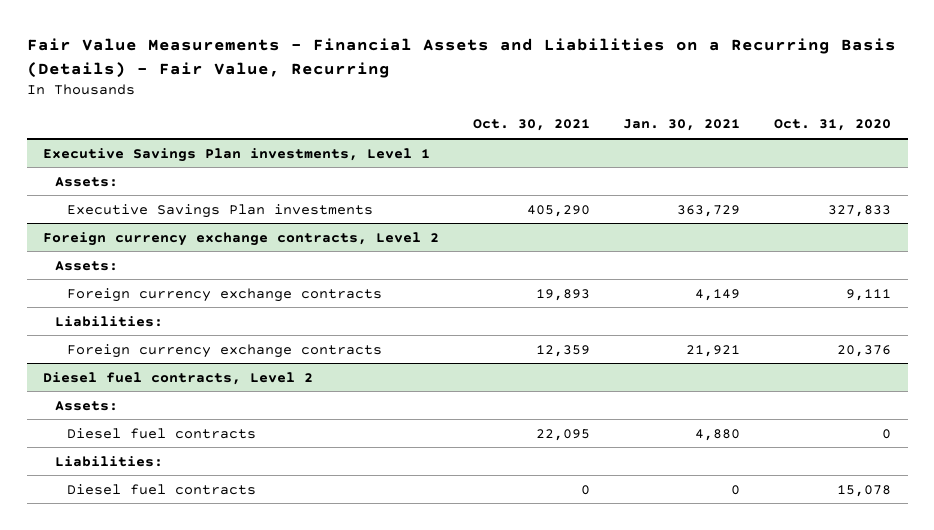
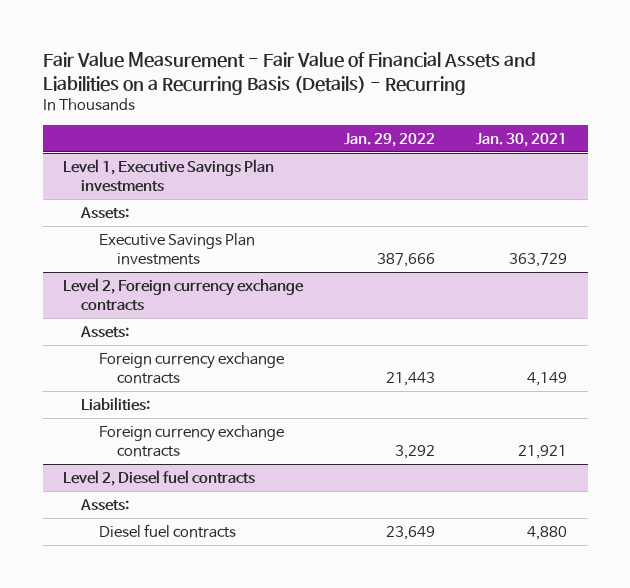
[26,38,896,78] Fair Value Measurements - Financial Assets and Liabilities on a Recurring Basis (Details) - Fair Value, Recurring -> [42,52,536,95] Fair Value Measurement - Fair Value of Financial Assets and Liabilities on a Recurring Basis (Details) - Recurring
[472,119,590,132] Oct. 30, 2021 -> none
[773,119,891,132] Oct. 31, 2020 -> none
none -> [344,132,436,147] Jan. 29, 2022
[43,147,431,162] Executive Savings Plan investments, Level 1 -> [63,158,275,192] Level 1, Executive Savings Plan investments
[43,231,440,246] Foreign currency exchange contracts, Level 2 -> [63,277,305,311] Level 2, Foreign currency exchange contracts
[43,371,314,385] Diesel fuel contracts, Level 2 -> [63,469,256,486] Level 2, Diesel fuel contracts
[55,455,164,467] Liabilities: -> none
[67,483,257,495] Diesel fuel contracts -> none

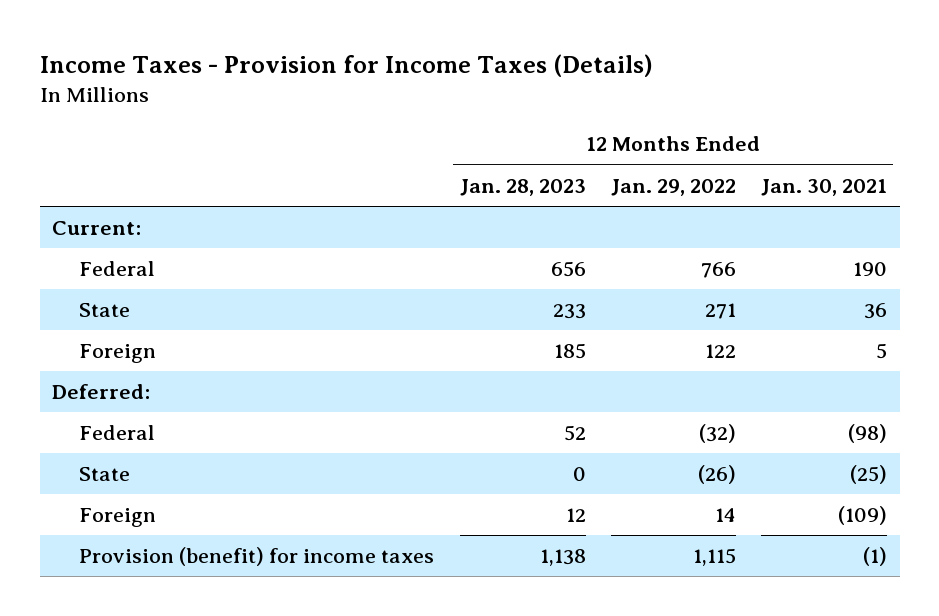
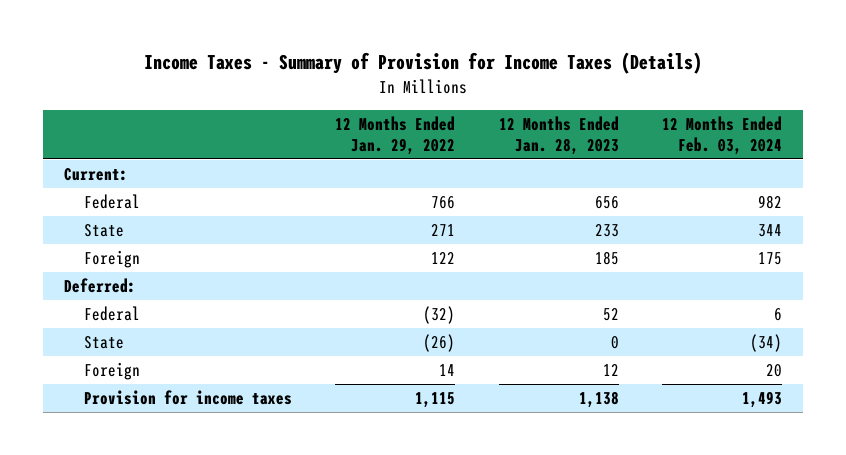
[39,53,653,77] Income Taxes - Provision for Income Taxes (Details) -> [143,52,702,75] Income Taxes - Summary of Provision for Income Taxes (Details)
[761,178,888,196] Jan. 30, 2021 -> none
none -> [661,116,782,155] 12 Months Ended Feb. 03, 2024
[79,547,435,567] Provision (benefit) for income taxes -> [84,390,293,406] Provision for income taxes

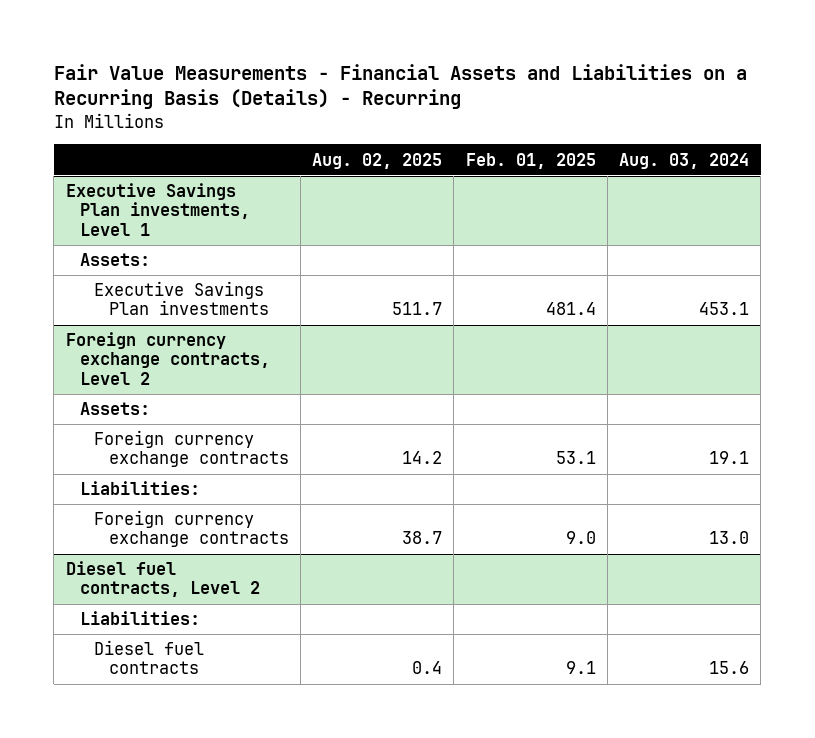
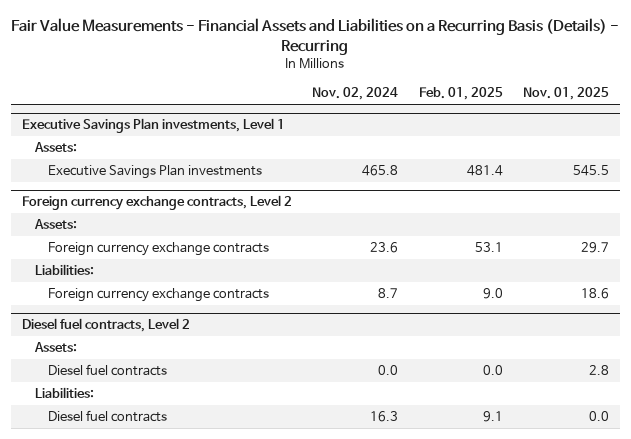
[312,152,443,169] Aug. 02, 2025 -> none
[619,152,750,169] Aug. 03, 2024 -> none
none -> [312,87,399,101] Nov. 02, 2024
none -> [523,87,610,101] Nov. 01, 2025
none -> [33,342,77,353] Assets:
none -> [48,364,168,377] Diesel fuel contracts

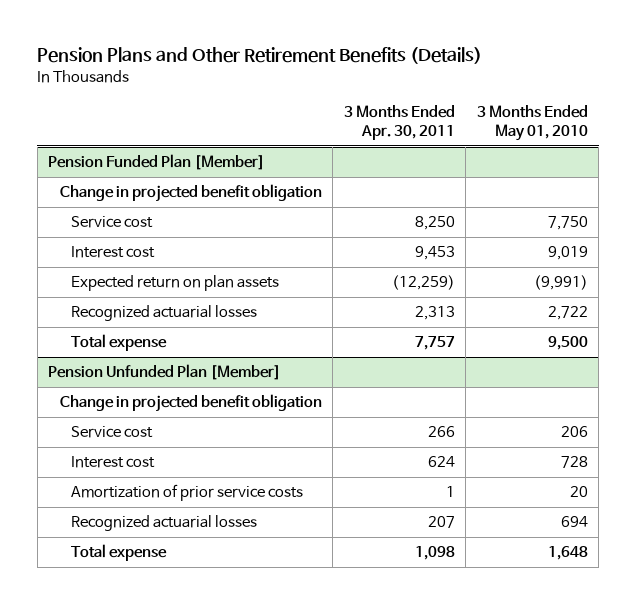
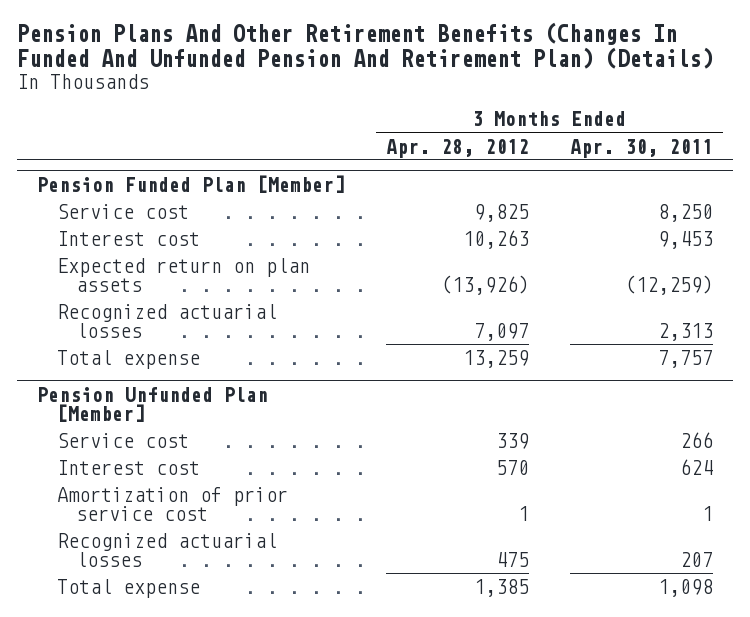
[37,47,483,65] Pension Plans and Other Retirement Benefits (Details) -> [16,22,713,70] Pension Plans And Other Retirement Benefits (Changes In Funded And Unfunded Pension And Retirement Plan) (Details)
[476,105,588,142] 3 Months Ended May 01, 2010 -> none
none -> [385,138,529,158] Apr. 28, 2012
[59,184,322,203] Change in projected benefit obligation -> none
[59,394,322,413] Change in projected benefit obligation -> none
[71,484,304,502] Amortization of prior service costs -> [56,486,288,522] Amortization of prior service cost

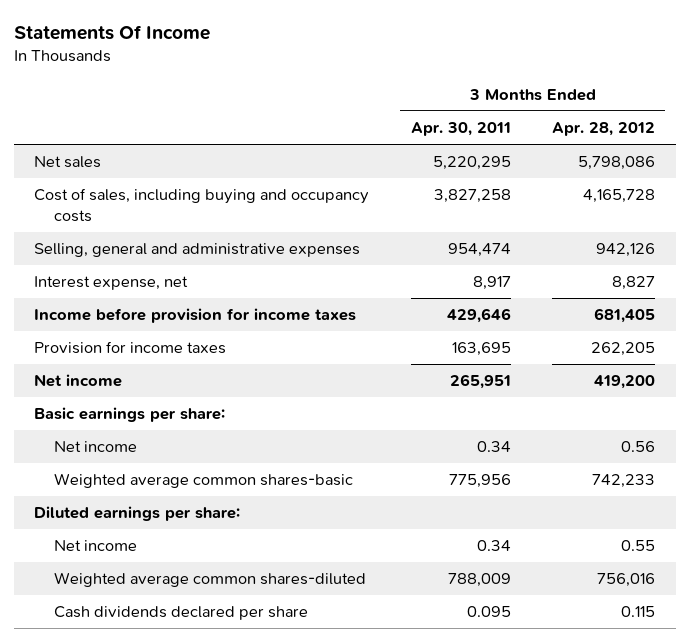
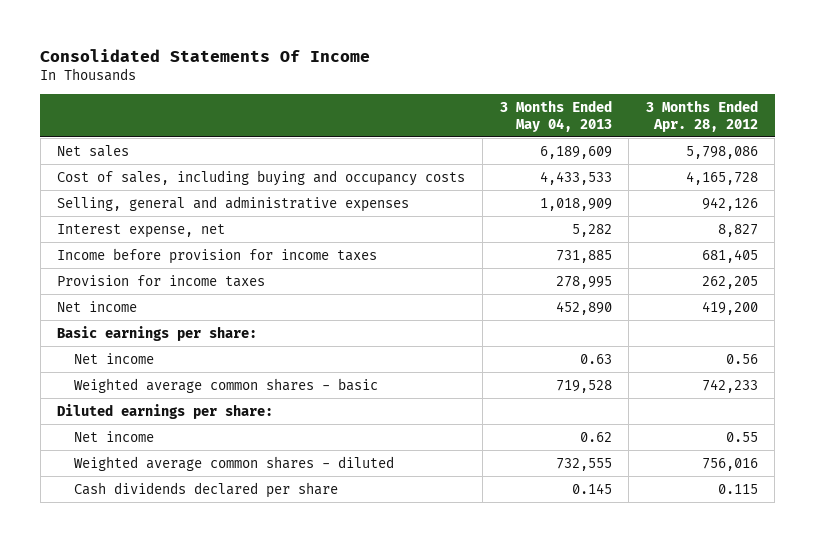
[13,25,210,41] Statements Of Income -> [40,48,371,62] Consolidated Statements Of Income
[410,122,511,137] Apr. 30, 2011 -> none
none -> [499,99,612,132] 3 Months Ended May 04, 2013
[54,473,354,489] Weighted average common shares-basic -> [74,377,379,393] Weighted average common shares - basic
[54,572,367,588] Weighted average common shares-diluted -> [74,455,395,471] Weighted average common shares - diluted

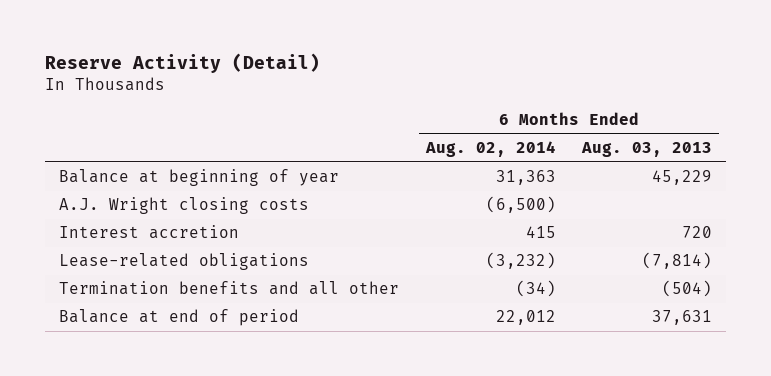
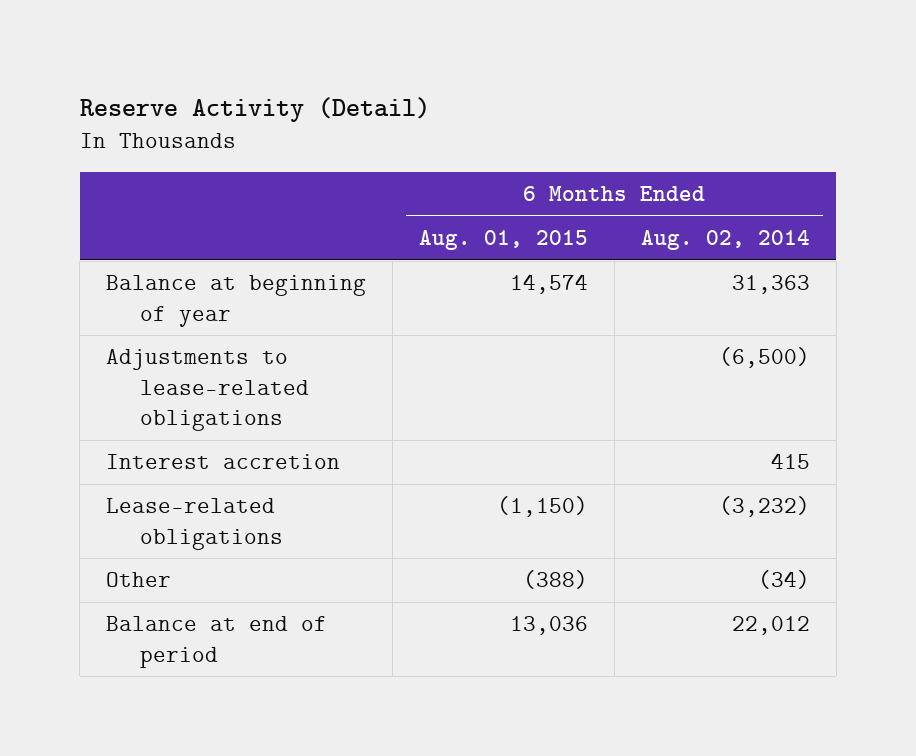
[581,142,713,158] Aug. 03, 2013 -> none
none -> [419,230,589,251] Aug. 01, 2015
[58,197,309,215] A.J. Wright closing costs -> [106,349,310,431] Adjustments to lease-related obligations
[58,281,399,296] Termination benefits and all other -> [106,572,172,588] Other

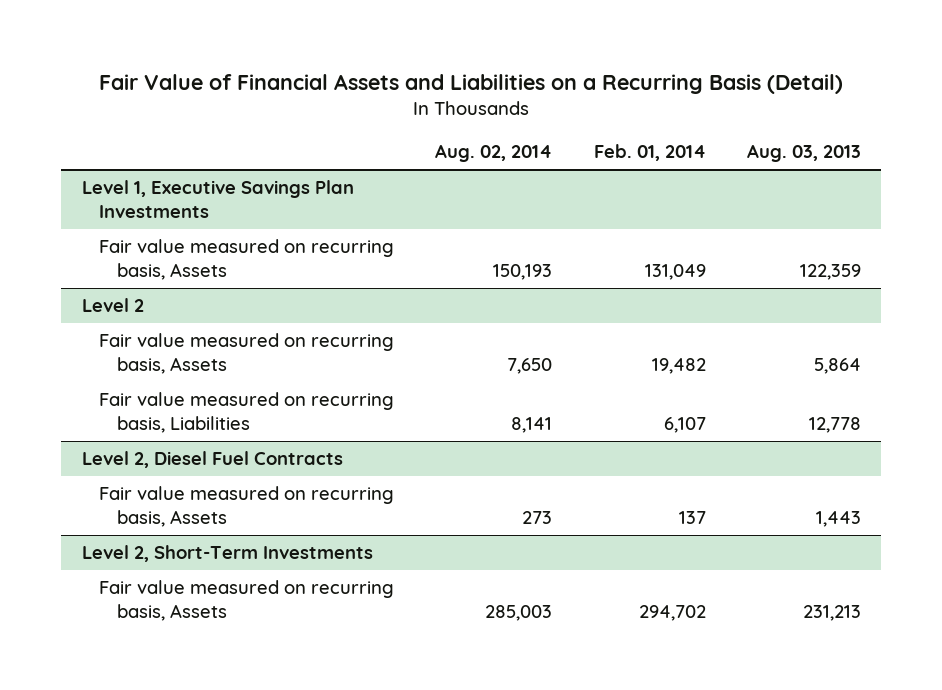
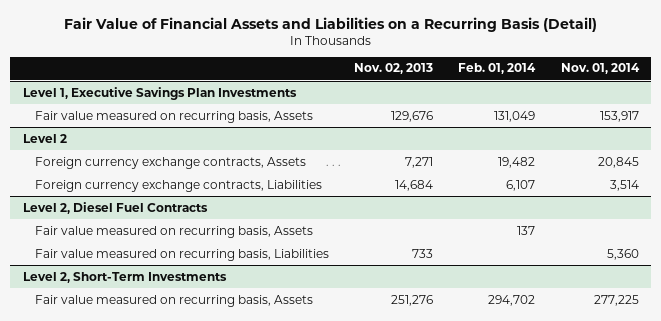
[435,144,553,163] Aug. 02, 2014 -> none
[746,144,861,163] Aug. 03, 2013 -> none
none -> [353,63,433,75] Nov. 02, 2013
none -> [560,63,640,75] Nov. 01, 2014
[99,333,395,374] Fair value measured on recurring basis, Assets -> [34,156,306,169] Foreign currency exchange contracts, Assets
[99,392,395,433] Fair value measured on recurring basis, Liabilities -> [34,179,322,192] Foreign currency exchange contracts, Liabilities
none -> [34,248,329,261] Fair value measured on recurring basis, Liabilities

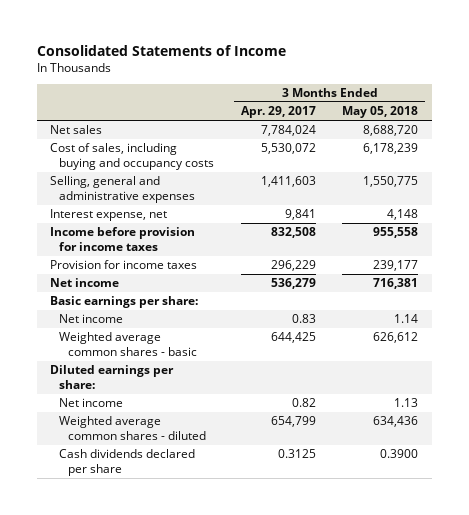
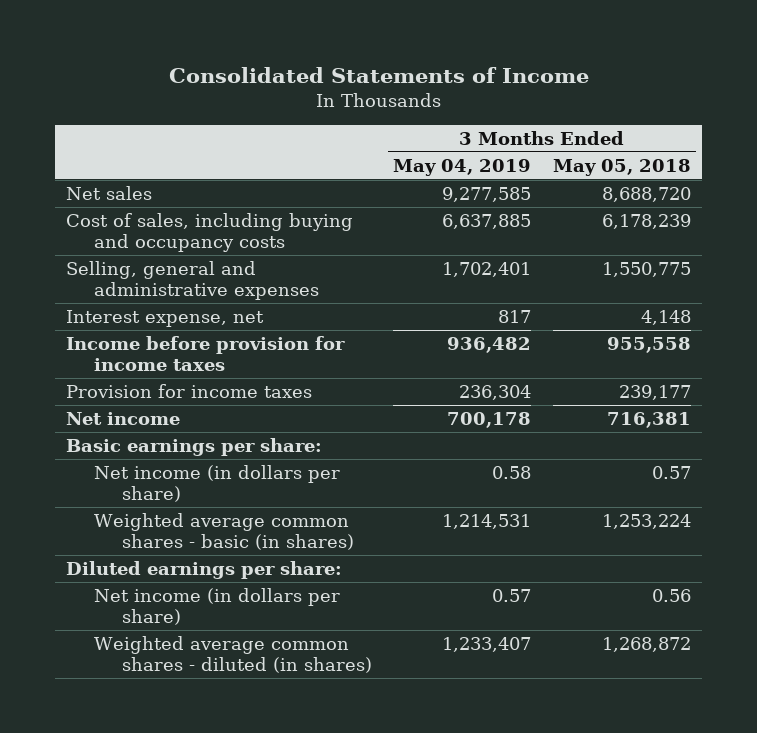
[240,106,316,119] Apr. 29, 2017 -> none
none -> [393,158,532,176] May 04, 2019
[59,314,124,324] Net income -> [93,465,340,503] Net income (in dollars per share)
[394,314,419,324] 1.14 -> [651,466,691,480] 0.57
[59,332,197,356] Weighted average common shares - basic -> [93,513,354,551] Weighted average common shares - basic (in shares)
[373,332,419,344] 626,612 -> [601,514,691,530] 1,253,224
[59,449,196,476] Cash dividends declared per share -> none
[59,398,124,408] Net income -> [93,588,340,626] Net income (in dollars per share)
[394,398,419,408] 1.13 -> [651,589,691,603] 0.56
[59,416,206,440] Weighted average common shares - diluted -> [93,636,372,674] Weighted average common shares - diluted (in shares)
[373,416,419,428] 634,436 -> [601,637,691,653] 1,268,872

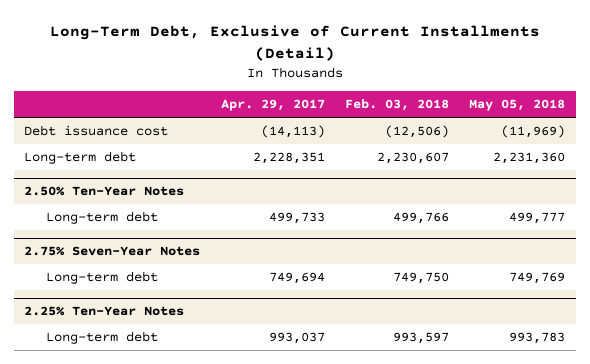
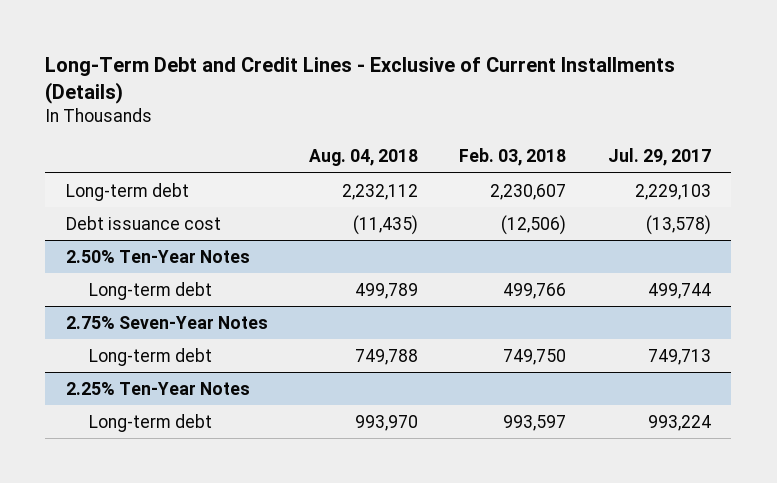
[49,25,540,61] Long-Term Debt, Exclusive of Current Installments (Detail) -> [45,57,676,105] Long-Term Debt and Credit Lines - Exclusive of Current Installments (Details)
[220,99,325,112] Apr. 29, 2017 -> none
[469,99,566,112] May 05, 2018 -> none
none -> [309,149,419,167] Aug. 04, 2018
none -> [607,148,711,167] Jul. 29, 2017
[24,125,169,137] Debt issuance cost -> [65,215,221,230] Debt issuance cost

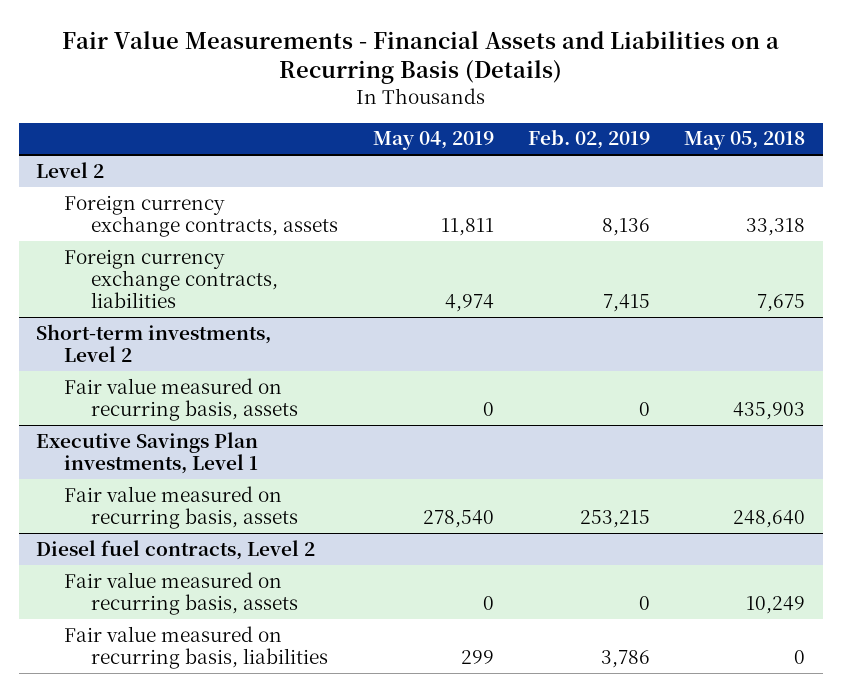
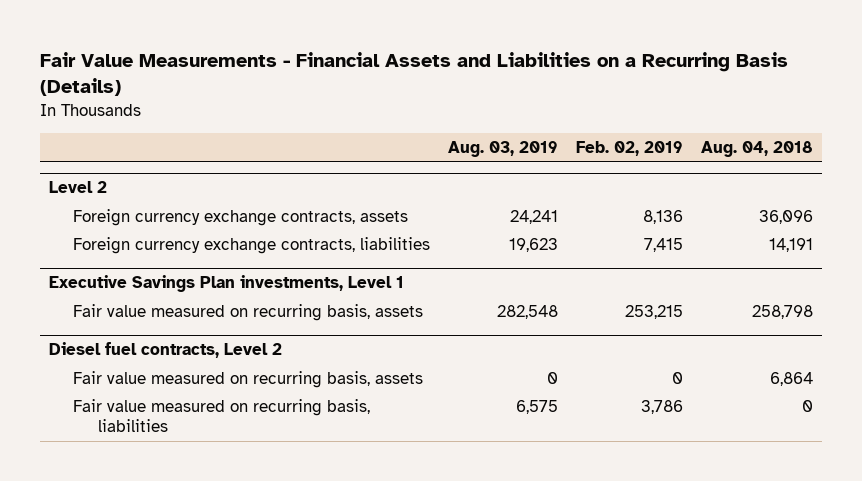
[372,131,494,151] May 04, 2019 -> none
[684,131,806,151] May 05, 2018 -> none
none -> [448,141,559,158] Aug. 03, 2019
none -> [701,141,814,158] Aug. 04, 2018
[36,323,272,362] Short-term investments, Level 2 -> none
[63,377,299,421] Fair value measured on recurring basis, assets -> none

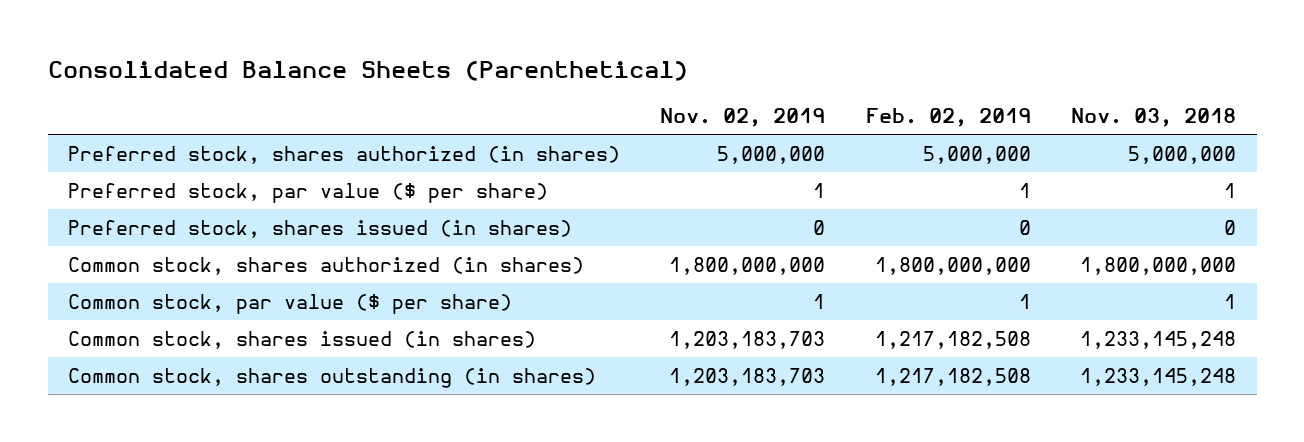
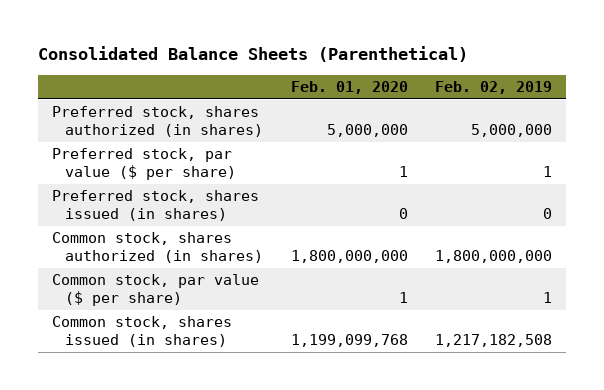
[660,107,826,127] Nov. 02, 2019 -> none
[1071,107,1237,127] Nov. 03, 2018 -> none
none -> [290,80,408,94] Feb. 01, 2020
[67,367,596,388] Common stock, shares outstanding (in shares) -> none

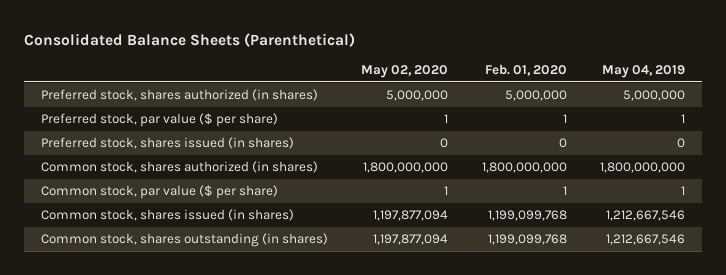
[435,80,553,94] Feb. 02, 2019 -> none
none -> [361,65,449,79] May 02, 2020
none -> [602,65,686,79] May 04, 2019
none -> [40,232,328,247] Common stock, shares outstanding (in shares)

